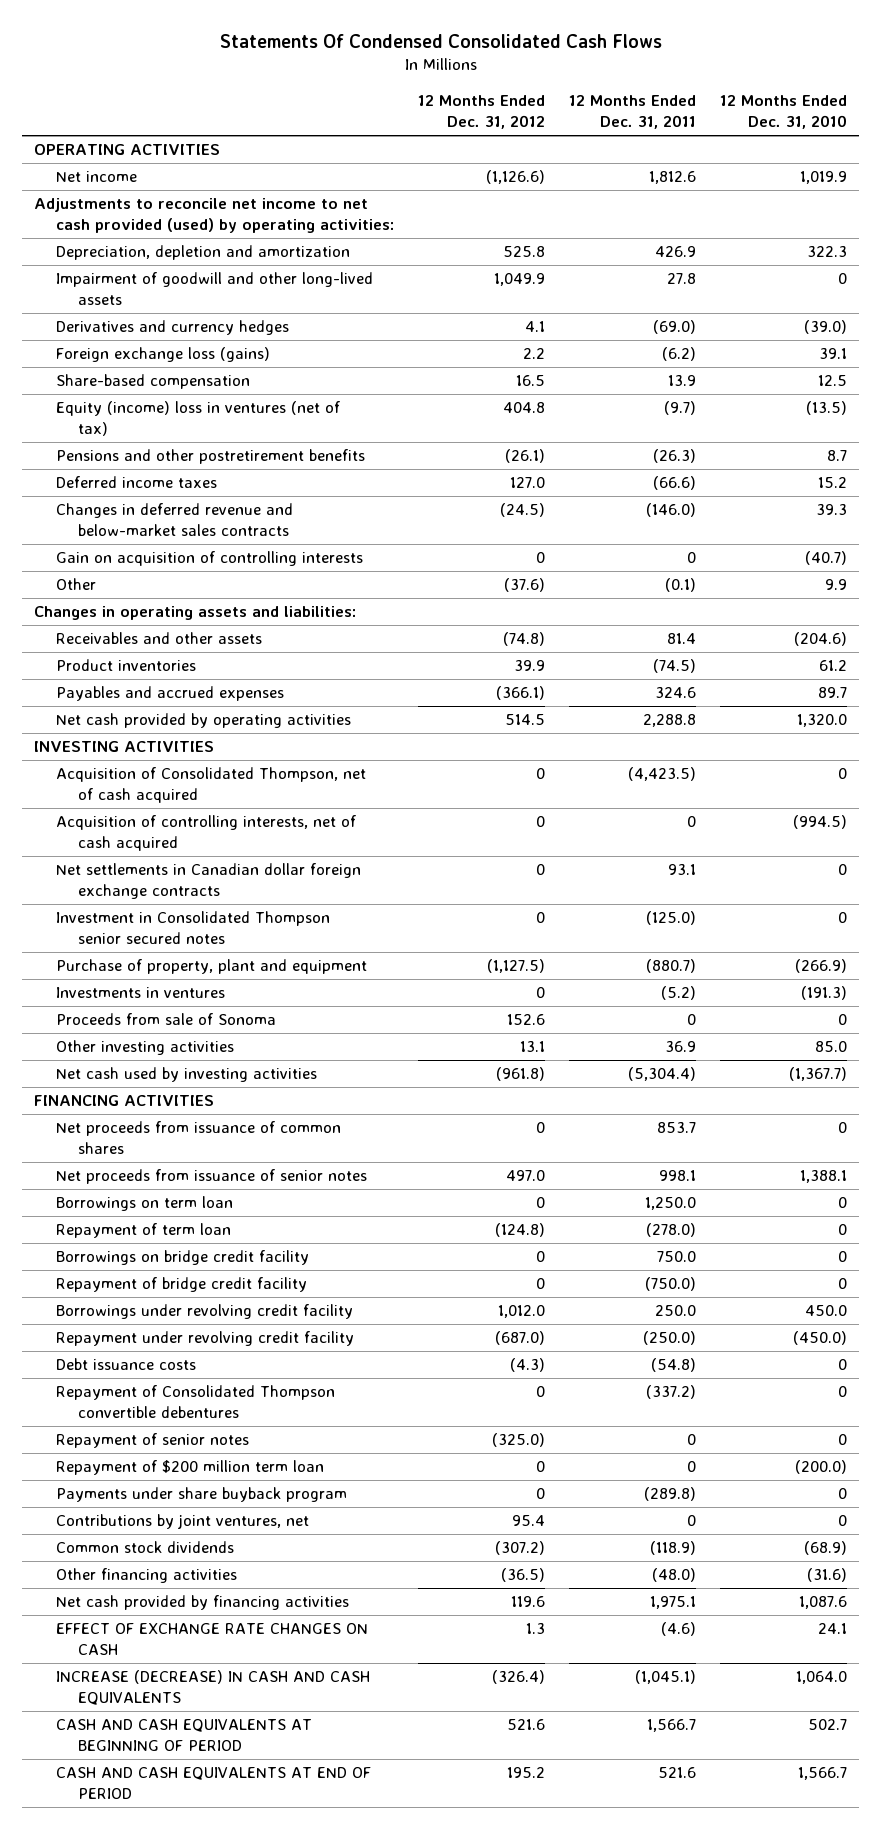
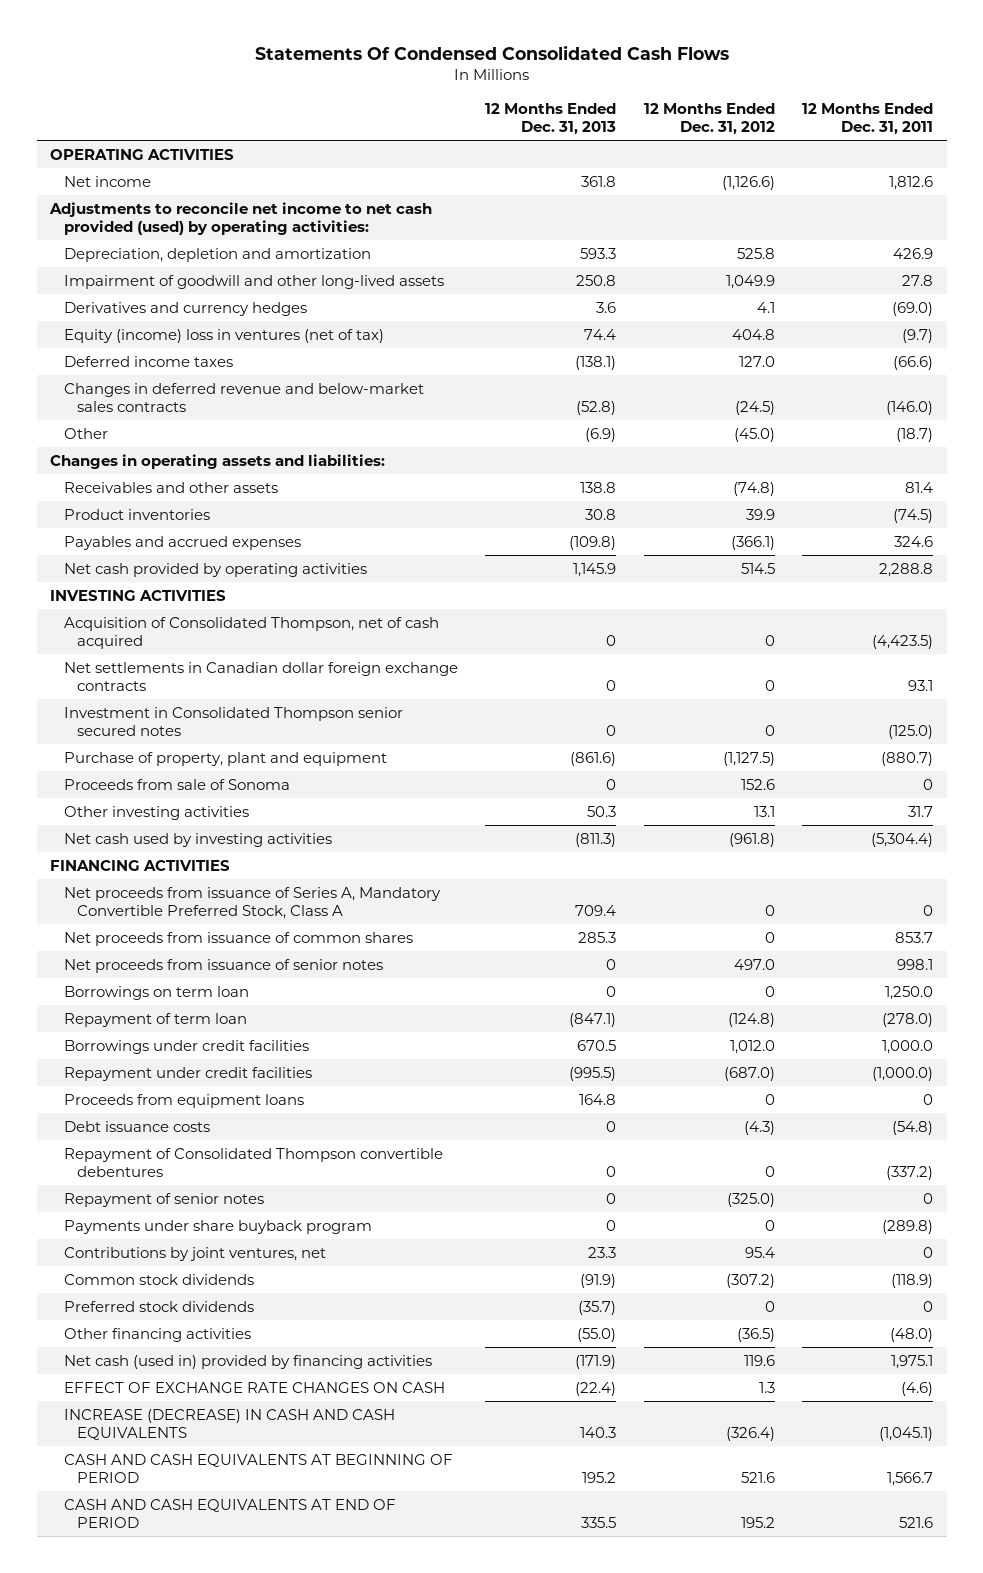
[720,95,848,130] 12 Months Ended Dec. 31, 2010 -> none
none -> [485,103,617,135] 12 Months Ended Dec. 31, 2013
[56,347,271,363] Foreign exchange loss (gains) -> none
[56,374,251,390] Share-based compensation -> none
[56,449,366,465] Pensions and other postretirement benefits -> none
[56,551,364,567] Gain on acquisition of controlling interests -> none
[504,578,546,593] (37.6) -> [733,427,775,442] (45.0)
[665,578,697,593] (0.1) -> [895,427,933,442] (18.7)
[56,815,357,852] Acquisition of controlling interests, net of cash acquired -> none
[56,987,226,999] Investments in ventures -> none
[665,1041,697,1053] 36.9 -> [907,805,933,817] 31.7
none -> [63,886,441,919] Net proceeds from issuance of Series A, Mandatory Convertible Preferred Stock, Class A
[56,1250,310,1266] Borrowings on bridge credit facility -> none
[56,1277,308,1293] Repayment of bridge credit facility -> none
[56,1304,354,1320] Borrowings under revolving credit facility -> [63,1039,309,1054] Borrowings under credit facilities
[655,1305,697,1317] 250.0 -> [881,1039,933,1054] 1,000.0
[56,1331,355,1347] Repayment under revolving credit facility -> [63,1066,312,1081] Repayment under credit facilities
[643,1331,697,1346] (250.0) -> [871,1066,933,1081] (1,000.0)
none -> [63,1093,304,1108] Proceeds from equipment loans
[56,1460,325,1476] Repayment of $200 million term loan -> none
none -> [63,1300,254,1312] Preferred stock dividends
[56,1595,350,1611] Net cash provided by financing activities -> [63,1354,432,1369] Net cash (used in) provided by financing activities

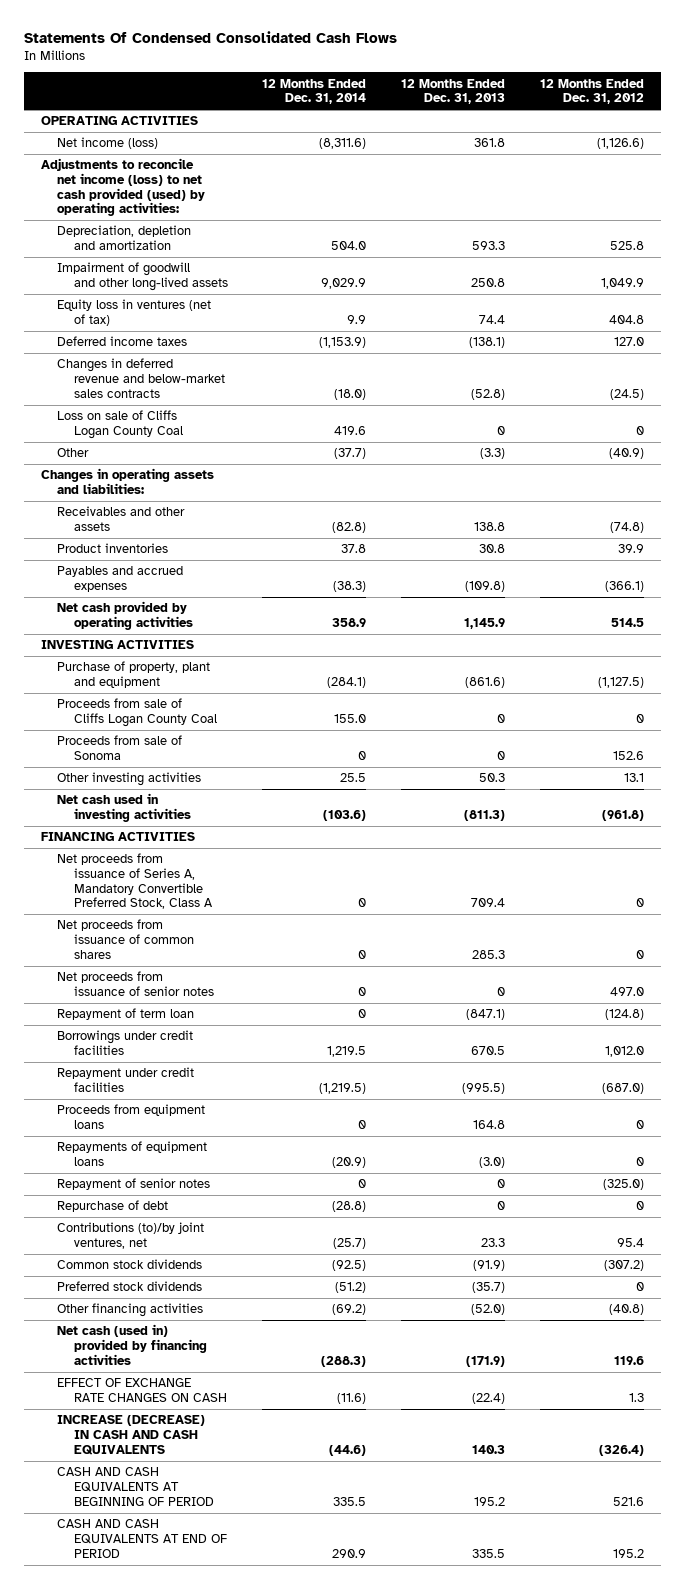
[801,103,933,135] 12 Months Ended Dec. 31, 2011 -> none
none -> [262,78,367,105] 12 Months Ended Dec. 31, 2014
[63,175,151,187] Net income -> [57,137,159,150] Net income (loss)
[49,201,433,235] Adjustments to reconcile net income to net cash provided (used) by operating activities: -> [41,158,206,217] Adjustments to reconcile net income (loss) to net cash provided (used) by operating activities:
[63,301,307,316] Derivatives and currency hedges -> none
[63,328,384,343] Equity (income) loss in ventures (net of tax) -> [57,299,212,327] Equity loss in ventures (net of tax)
none -> [57,410,183,440] Loss on sale of Cliffs Logan County Coal
[585,427,617,442] (6.9) -> [480,448,506,460] (3.3)
[733,427,775,442] (45.0) -> [608,448,644,460] (40.9)
[63,616,439,649] Acquisition of Consolidated Thompson, net of cash acquired -> none
[63,661,458,691] Net settlements in Canadian dollar foreign exchange contracts -> none
[63,706,403,736] Investment in Consolidated Thompson senior secured notes -> none
none -> [57,698,217,728] Proceeds from sale of Cliffs Logan County Coal
[63,832,332,847] Net cash used by investing activities -> [57,793,191,823] Net cash used in investing activities
[63,985,249,1000] Borrowings on term loan -> none
[63,1120,210,1132] Debt issuance costs -> none
[63,1147,443,1177] Repayment of Consolidated Thompson convertible debentures -> none
none -> [57,1141,208,1167] Repayments of equipment loans
[63,1219,372,1234] Payments under share buyback program -> none
none -> [57,1200,169,1213] Repurchase of debt
[63,1246,326,1261] Contributions by joint ventures, net -> [57,1222,205,1250] Contributions (to)/by joint ventures, net
[577,1327,617,1342] (55.0) -> [471,1304,506,1316] (52.0)
[736,1327,775,1342] (36.5) -> [608,1304,644,1316] (40.8)

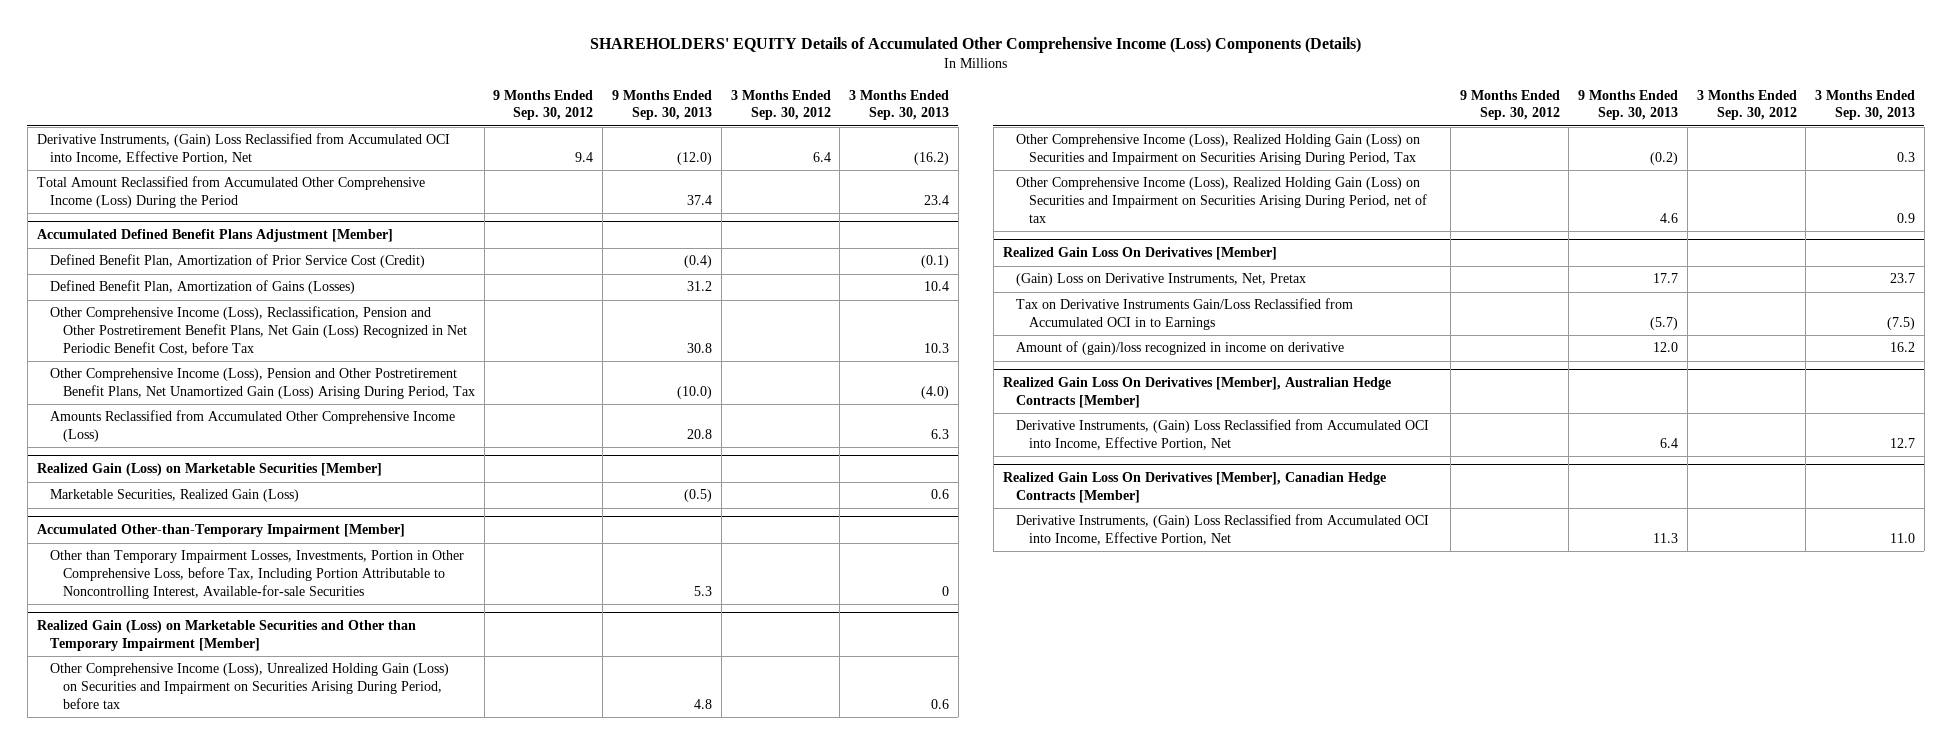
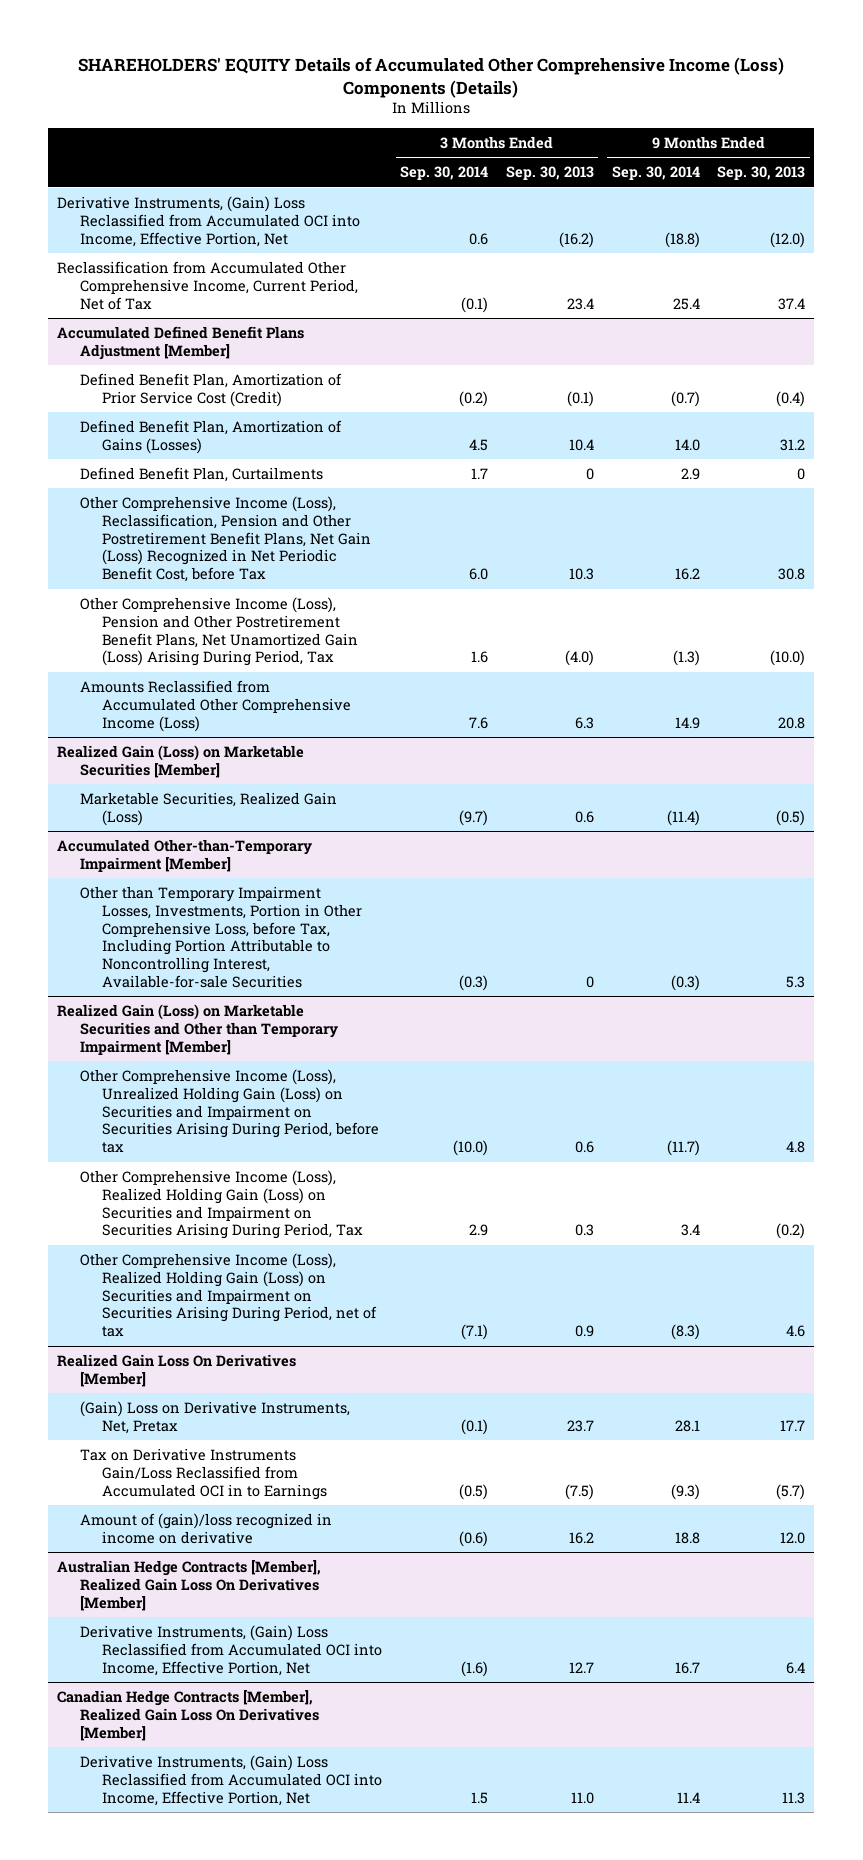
[493,89,594,121] 9 Months Ended Sep. 30, 2012 -> none
[730,89,831,121] 3 Months Ended Sep. 30, 2012 -> none
none -> [400,166,489,181] Sep. 30, 2014
none -> [611,166,700,181] Sep. 30, 2014
[36,176,425,209] Total Amount Reclassified from Accumulated Other Comprehensive Income (Loss) During the Period -> [57,260,358,310] Reclassification from Accumulated Other Comprehensive Income, Current Period, Net of Tax
none -> [79,466,323,482] Defined Benefit Plan, Curtailments
[1002,377,1391,408] Realized Gain Loss On Derivatives [Member], Australian Hedge Contracts [Member] -> [57,1559,322,1611] Australian Hedge Contracts [Member], Realized Gain Loss On Derivatives [Member]
[1002,472,1386,503] Realized Gain Loss On Derivatives [Member], Canadian Hedge Contracts [Member] -> [57,1689,319,1741] Canadian Hedge Contracts [Member], Realized Gain Loss On Derivatives [Member]

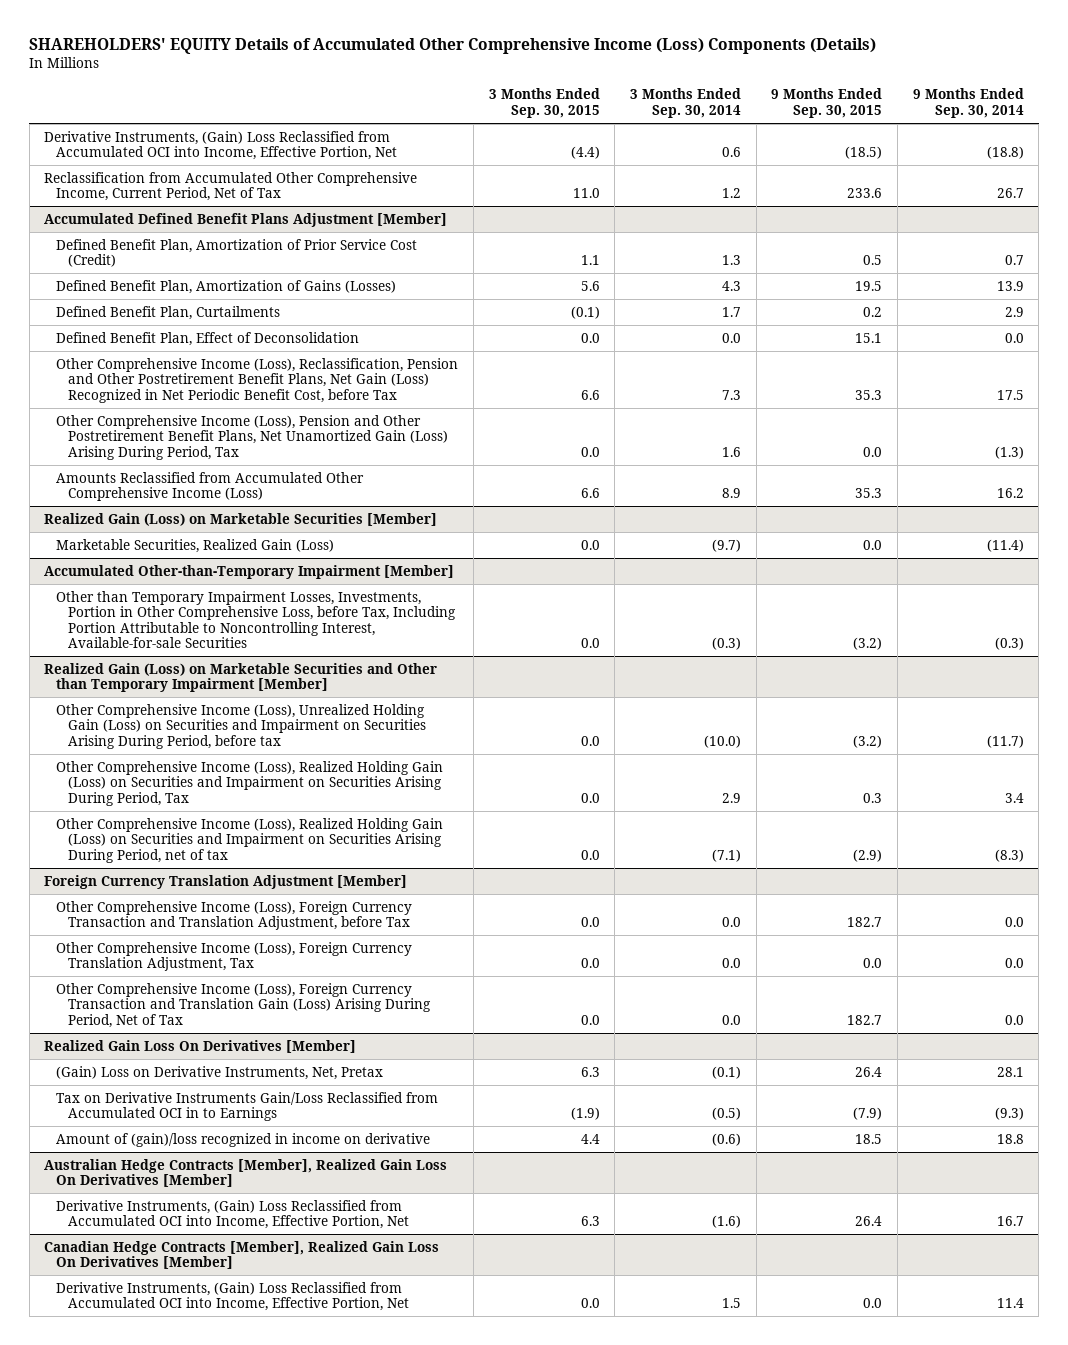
[505,166,594,181] Sep. 30, 2013 -> none
[717,166,806,181] Sep. 30, 2013 -> none
none -> [488,88,600,118] 3 Months Ended Sep. 30, 2015
none -> [771,88,883,118] 9 Months Ended Sep. 30, 2015
[461,296,489,313] (0.1) -> [721,188,741,199] 1.2
[672,297,700,310] 25.4 -> [996,188,1024,199] 26.7
[459,390,489,407] (0.2) -> [721,255,741,266] 1.3
[670,390,700,407] (0.7) -> [1004,255,1024,266] 0.7
[469,438,489,451] 4.5 -> [721,280,741,291] 4.3
[674,438,700,451] 14.0 -> [996,280,1024,291] 13.9
none -> [56,331,360,346] Defined Benefit Plan, Effect of Deconsolidation
[469,568,489,581] 6.0 -> [721,389,741,400] 7.3
[674,568,700,581] 16.2 -> [996,389,1024,400] 17.5
[469,716,489,729] 7.6 -> [721,488,741,499] 8.9
[674,716,700,729] 14.9 -> [996,488,1024,499] 16.2
none -> [44,874,408,889] Foreign Currency Translation Adjustment [Member]
none -> [56,900,413,931] Other Comprehensive Income (Loss), Foreign Currency Transaction and Translation Adjustment, before Tax
none -> [56,941,413,972] Other Comprehensive Income (Loss), Foreign Currency Translation Adjustment, Tax
none -> [56,982,431,1028] Other Comprehensive Income (Loss), Foreign Currency Transaction and Translation Gain (Loss) Arising During Period, Net of Tax

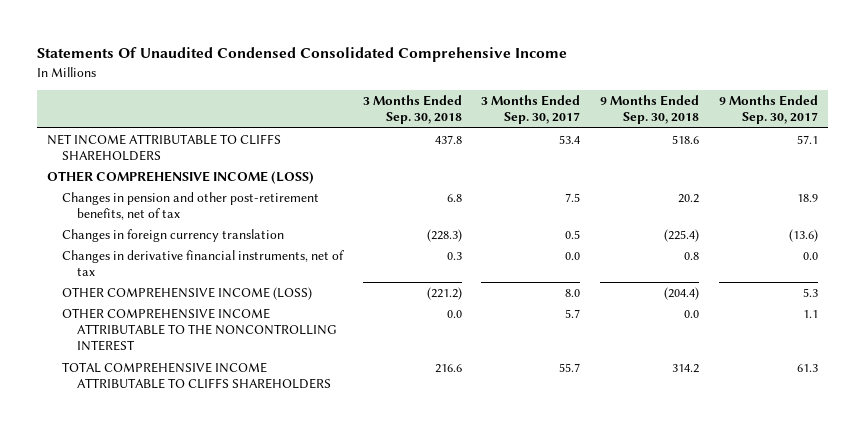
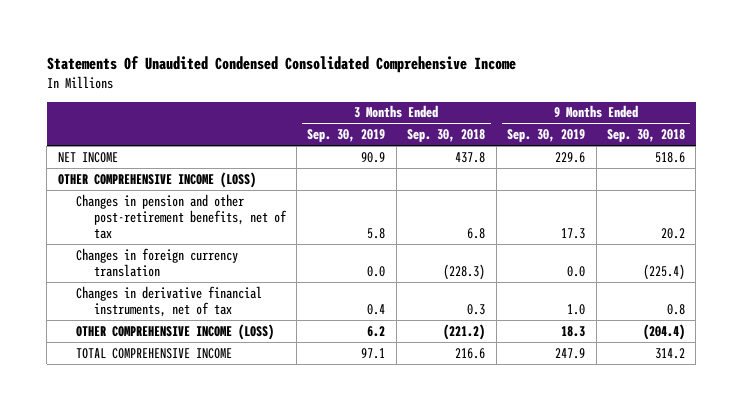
[481,95,581,125] 3 Months Ended Sep. 30, 2017 -> none
[718,95,818,125] 9 Months Ended Sep. 30, 2017 -> none
none -> [307,129,386,143] Sep. 30, 2019
none -> [507,129,586,143] Sep. 30, 2019
[46,134,281,162] NET INCOME ATTRIBUTABLE TO CLIFFS SHAREHOLDERS -> [57,151,118,163] NET INCOME
[62,308,338,352] OTHER COMPREHENSIVE INCOME ATTRIBUTABLE TO THE NONCONTROLLING INTEREST -> none
[62,362,332,390] TOTAL COMPREHENSIVE INCOME ATTRIBUTABLE TO CLIFFS SHAREHOLDERS -> [75,347,232,359] TOTAL COMPREHENSIVE INCOME

